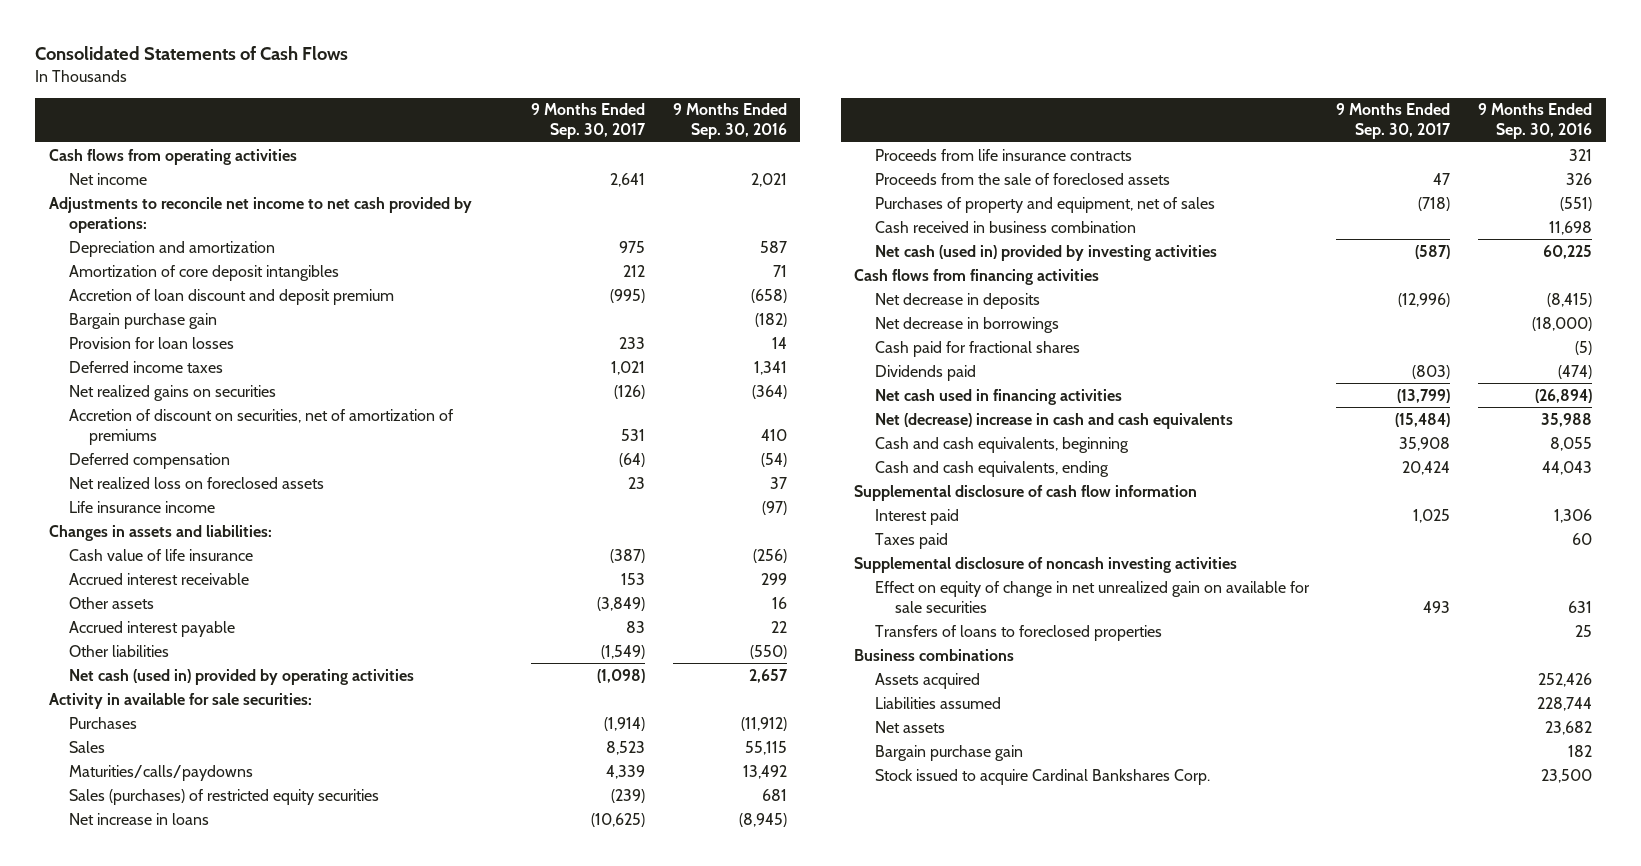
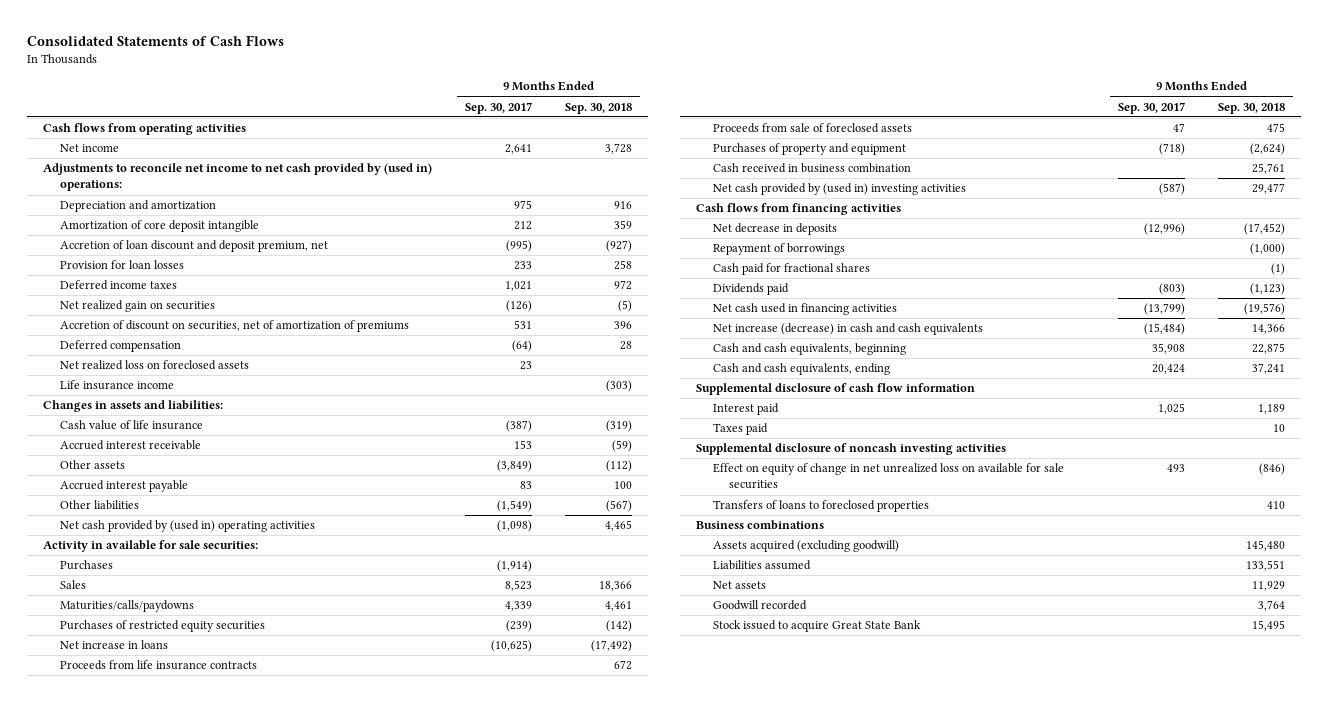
[672,103,787,140] 9 Months Ended Sep. 30, 2016 -> none
none -> [565,102,633,114] Sep. 30, 2018
[48,196,472,233] Adjustments to reconcile net income to net cash provided by operations: -> [43,163,433,192] Adjustments to reconcile net income to net cash provided by (used in) operations:
[69,312,218,329] Bargain purchase gain -> none
[69,264,340,281] Amortization of core deposit intangibles -> [59,220,259,233] Amortization of core deposit intangible
[69,288,395,305] Accretion of loan discount and deposit premium -> [59,240,328,253] Accretion of loan discount and deposit premium, net
[69,384,277,401] Net realized gains on securities -> [59,300,215,313] Net realized gain on securities
[69,668,415,685] Net cash (used in) provided by operating activities -> [59,520,315,533] Net cash provided by (used in) operating activities
[69,788,380,805] Sales (purchases) of restricted equity securities -> [59,620,265,633] Purchases of restricted equity securities
[874,172,1170,185] Proceeds from the sale of foreclosed assets -> [712,123,912,134] Proceeds from sale of foreclosed assets
[874,196,1215,213] Purchases of property and equipment, net of sales -> [712,143,906,156] Purchases of property and equipment
[874,244,1217,261] Net cash (used in) provided by investing activities -> [712,183,966,196] Net cash provided by (used in) investing activities
[874,316,1059,333] Net decrease in borrowings -> none
none -> [712,243,845,256] Repayment of borrowings
[874,412,1233,429] Net (decrease) increase in cash and cash equivalents -> [712,323,983,336] Net increase (decrease) in cash and cash equivalents
[874,580,1310,613] Effect on equity of change in net unrealized gain on available for sale securities -> [712,463,1064,490] Effect on equity of change in net unrealized loss on available for sale securities
[874,672,980,689] Assets acquired -> [712,540,899,553] Assets acquired (excluding goodwill)
[874,744,1023,761] Bargain purchase gain -> none
none -> [712,600,807,611] Goodwill recorded
[874,768,1210,785] Stock issued to acquire Cardinal Bankshares Corp. -> [712,620,921,633] Stock issued to acquire Great State Bank

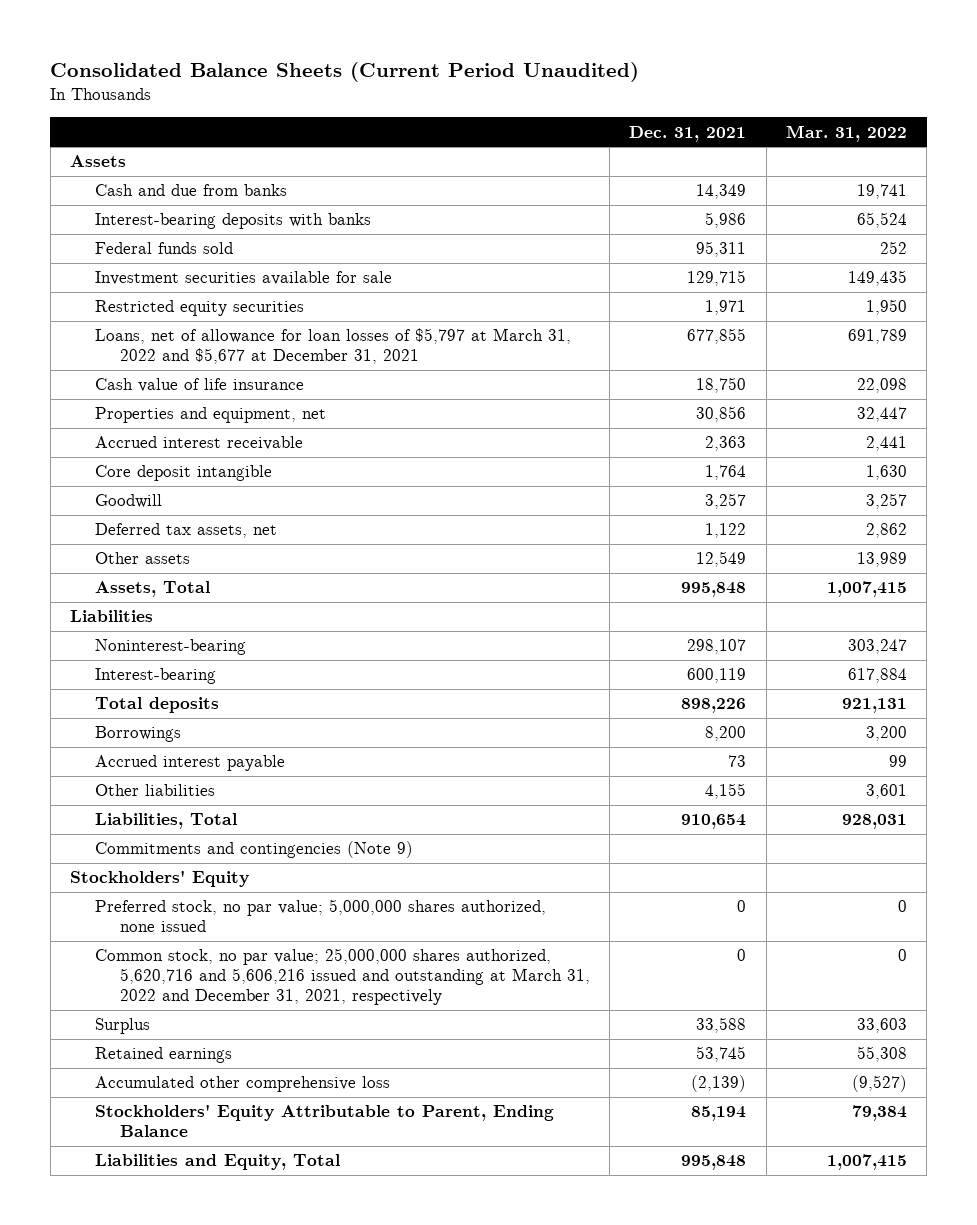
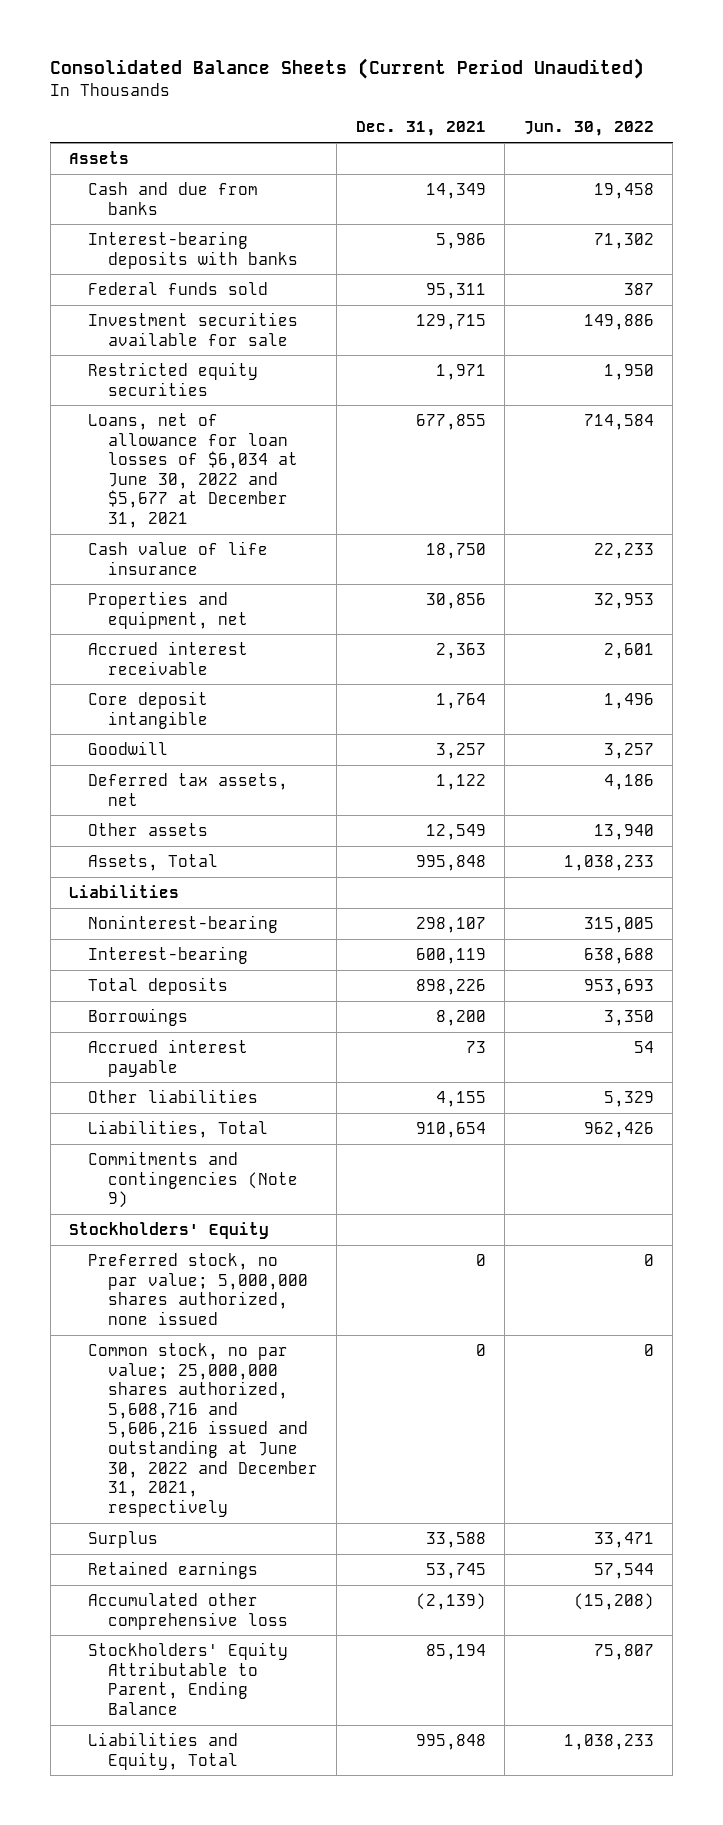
[785,124,907,142] Mar. 31, 2022 -> none
none -> [523,121,654,137] Jun. 30, 2022
[94,328,571,365] Loans, net of allowance for loan losses of $5,797 at March 31, 2022 and $5,677 at December 31, 2021 -> [88,412,298,529] Loans, net of allowance for loan losses of $6,034 at June 30, 2022 and $5,677 at December 31, 2021
[94,948,590,1006] Common stock, no par value; 25,000,000 shares authorized, 5,620,716 and 5,606,216 issued and outstanding at March 31, 2022 and December 31, 2021, respectively -> [88,1342,318,1518] Common stock, no par value; 25,000,000 shares authorized, 5,608,716 and 5,606,216 issued and outstanding at June 30, 2022 and December 31, 2021, respectively

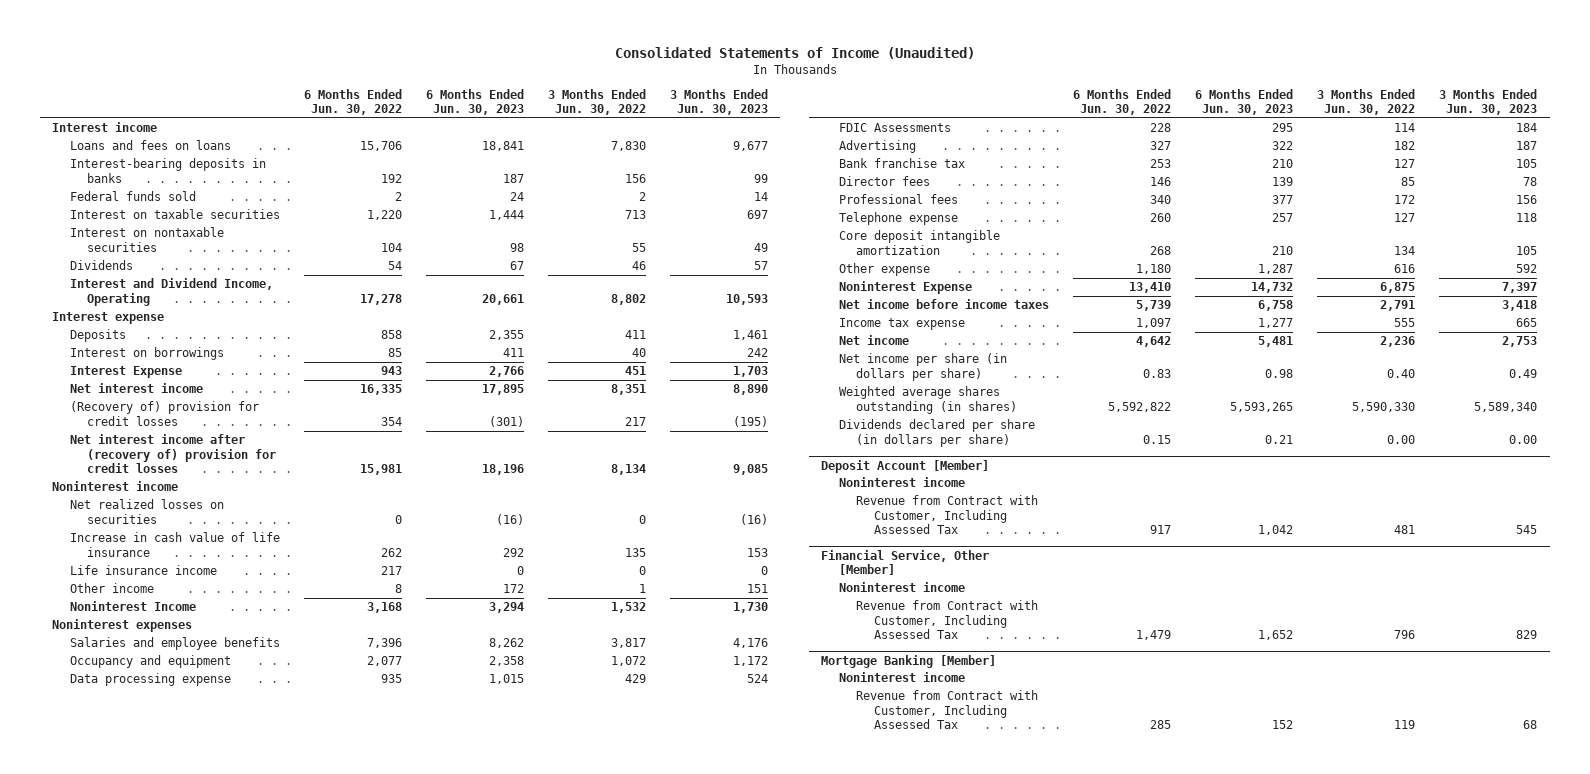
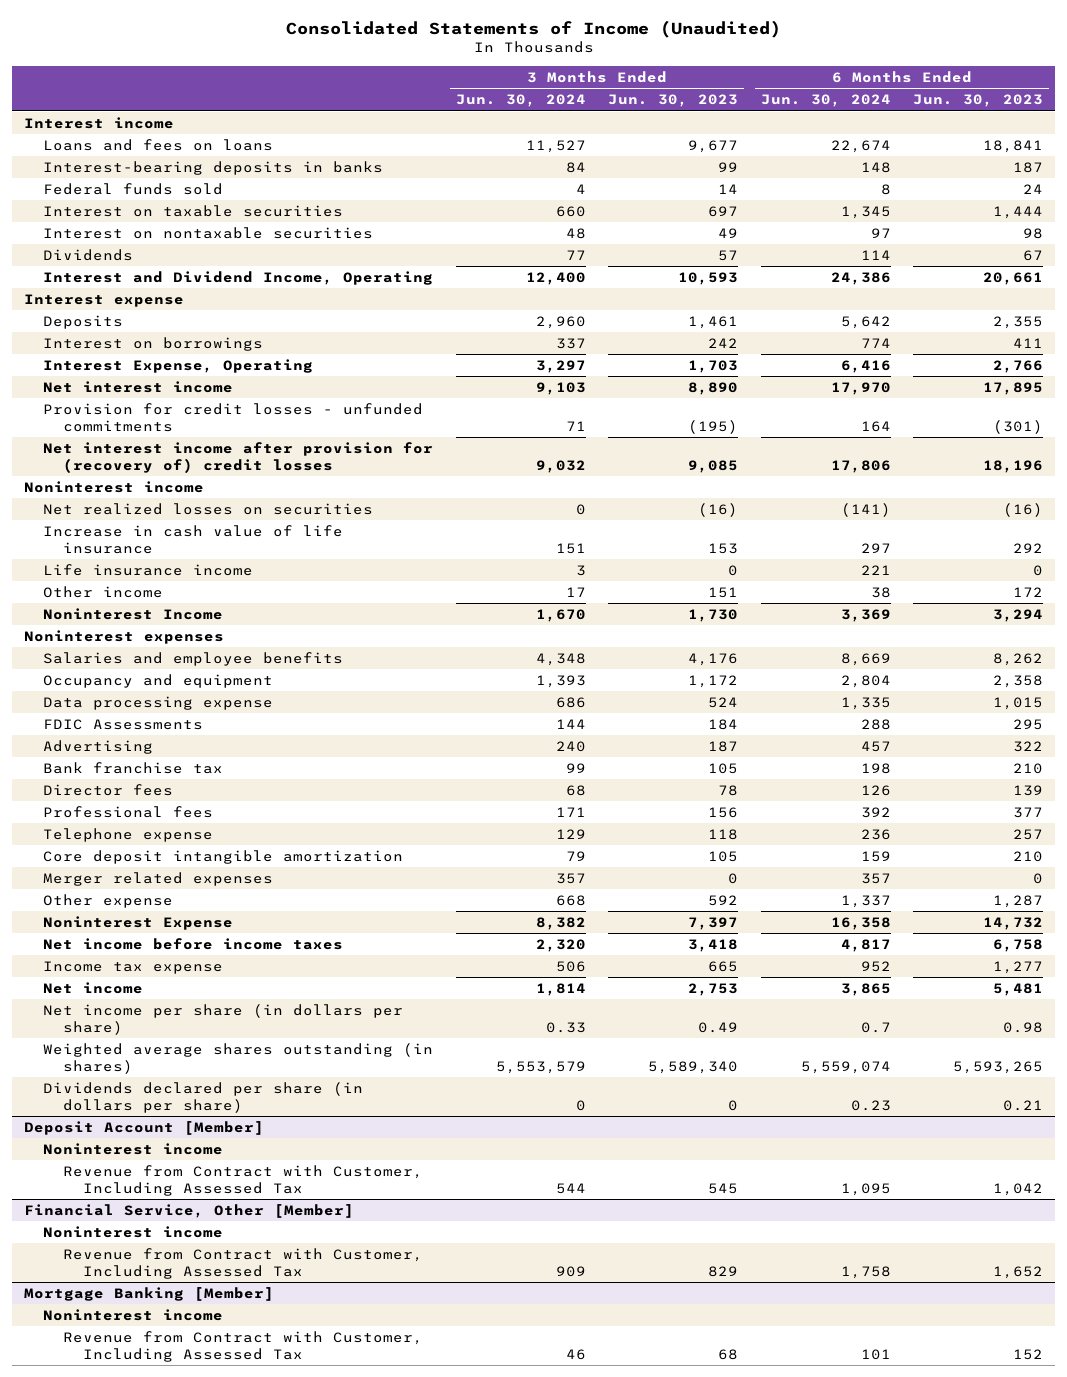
[303,88,402,116] 6 Months Ended Jun. 30, 2022 -> none
[548,88,647,116] 3 Months Ended Jun. 30, 2022 -> none
none -> [455,94,586,108] Jun. 30, 2024
none -> [760,94,891,108] Jun. 30, 2024
[69,366,182,379] Interest Expense -> [43,358,314,373] Interest Expense, Operating
[69,401,259,426] (Recovery of) provision for credit losses -> [43,402,424,432] Provision for credit losses - unfunded commitments
[69,434,277,474] Net interest income after (recovery of) provision for credit losses -> [43,441,434,473] Net interest income after provision for (recovery of) credit losses
none -> [43,871,274,886] Merger related expenses
[1509,434,1538,444] 0.00 -> [728,1099,739,1111] 0

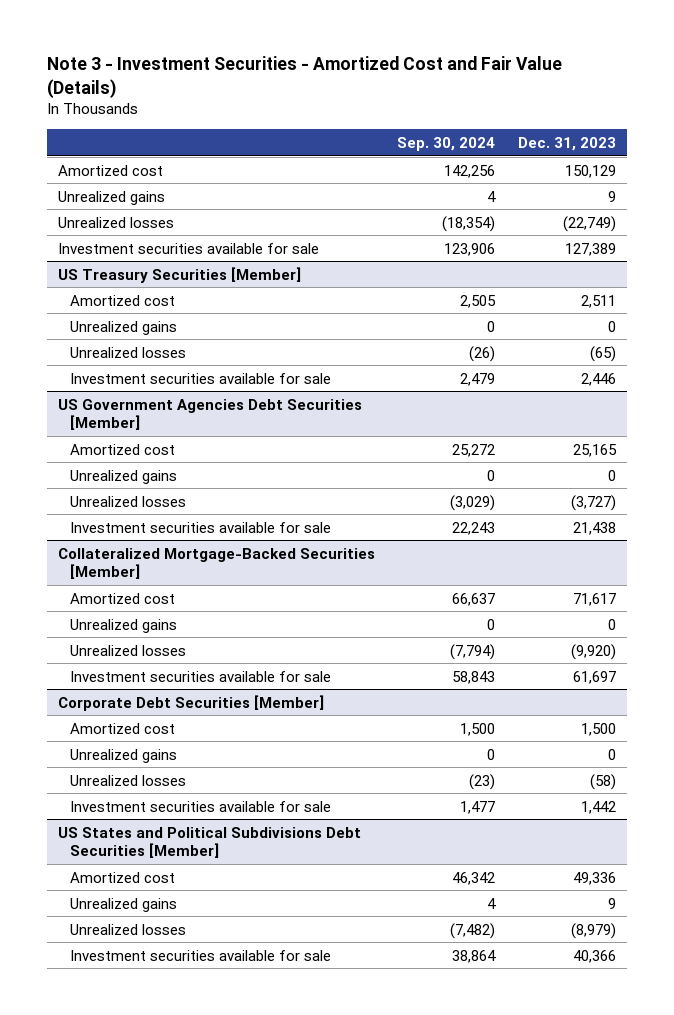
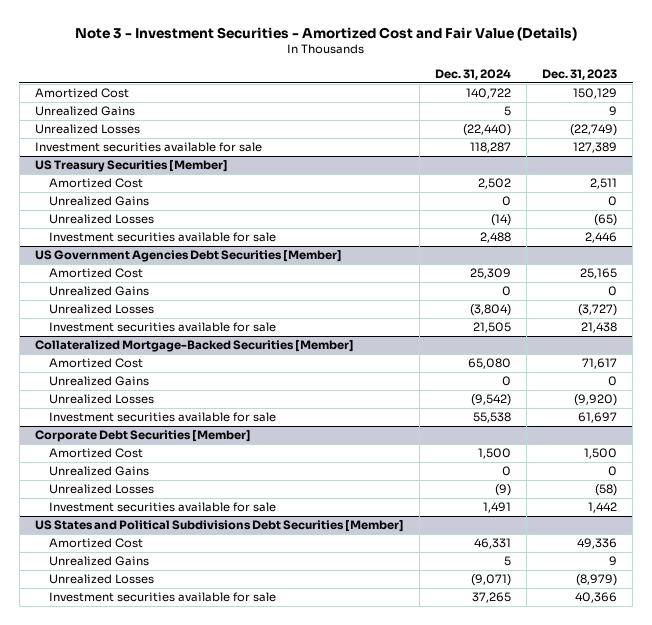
[397,137,496,152] Sep. 30, 2024 -> none
none -> [434,69,511,81] Dec. 31, 2024
[58,164,164,176] Amortized cost -> [34,88,129,99] Amortized Cost
[58,190,166,205] Unrealized gains -> [34,106,135,117] Unrealized Gains
[58,216,175,228] Unrealized losses -> [34,124,140,135] Unrealized Losses
[70,294,176,306] Amortized cost -> [48,178,143,189] Amortized Cost
[70,320,178,335] Unrealized gains -> [48,196,149,207] Unrealized Gains
[70,346,187,358] Unrealized losses -> [48,214,154,225] Unrealized Losses
[70,443,176,455] Amortized cost -> [48,268,143,279] Amortized Cost
[70,469,178,484] Unrealized gains -> [48,286,149,297] Unrealized Gains
[70,495,187,507] Unrealized losses -> [48,304,154,315] Unrealized Losses
[70,592,176,604] Amortized cost -> [48,358,143,369] Amortized Cost
[70,618,178,633] Unrealized gains -> [48,376,149,387] Unrealized Gains
[70,644,187,656] Unrealized losses -> [48,394,154,405] Unrealized Losses
[70,722,176,734] Amortized cost -> [48,448,143,459] Amortized Cost
[70,748,178,763] Unrealized gains -> [48,466,149,477] Unrealized Gains
[70,774,187,786] Unrealized losses -> [48,484,154,495] Unrealized Losses
[70,871,176,883] Amortized cost -> [48,538,143,549] Amortized Cost
[70,897,178,912] Unrealized gains -> [48,556,149,567] Unrealized Gains
[70,923,187,935] Unrealized losses -> [48,574,154,585] Unrealized Losses

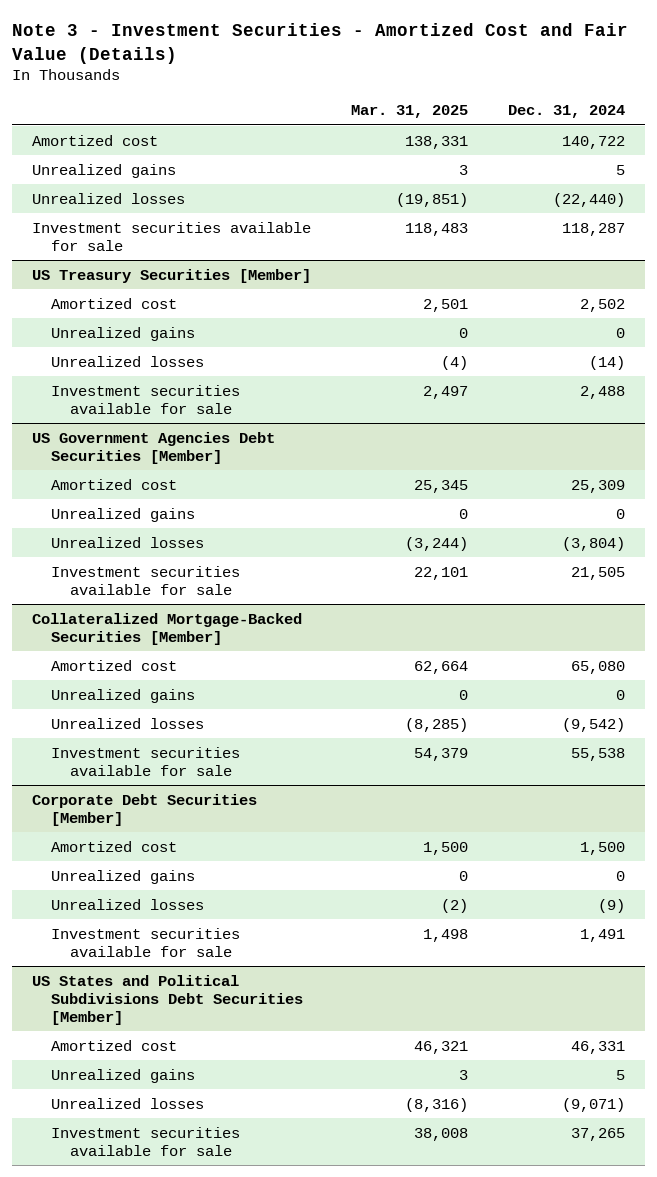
[542,69,618,81] Dec. 31, 2023 -> none
none -> [351,105,469,119] Mar. 31, 2025
[34,88,129,99] Amortized Cost -> [32,134,159,146] Amortized cost
[34,106,135,117] Unrealized Gains -> [32,163,177,178] Unrealized gains
[34,124,140,135] Unrealized Losses -> [32,192,186,204] Unrealized losses
[48,178,143,189] Amortized Cost -> [50,297,177,309] Amortized cost
[48,196,149,207] Unrealized Gains -> [50,326,195,341] Unrealized gains
[48,214,154,225] Unrealized Losses -> [50,355,204,367] Unrealized losses
[48,268,143,279] Amortized Cost -> [50,478,177,490] Amortized cost
[48,286,149,297] Unrealized Gains -> [50,507,195,522] Unrealized gains
[48,304,154,315] Unrealized Losses -> [50,536,204,548] Unrealized losses
[48,358,143,369] Amortized Cost -> [50,659,177,671] Amortized cost
[48,376,149,387] Unrealized Gains -> [50,688,195,703] Unrealized gains
[48,394,154,405] Unrealized Losses -> [50,717,204,729] Unrealized losses
[48,448,143,459] Amortized Cost -> [50,840,177,852] Amortized cost
[48,466,149,477] Unrealized Gains -> [50,869,195,884] Unrealized gains
[48,484,154,495] Unrealized Losses -> [50,898,204,910] Unrealized losses
[48,538,143,549] Amortized Cost -> [50,1039,177,1051] Amortized cost
[48,556,149,567] Unrealized Gains -> [50,1068,195,1083] Unrealized gains
[48,574,154,585] Unrealized Losses -> [50,1097,204,1109] Unrealized losses

